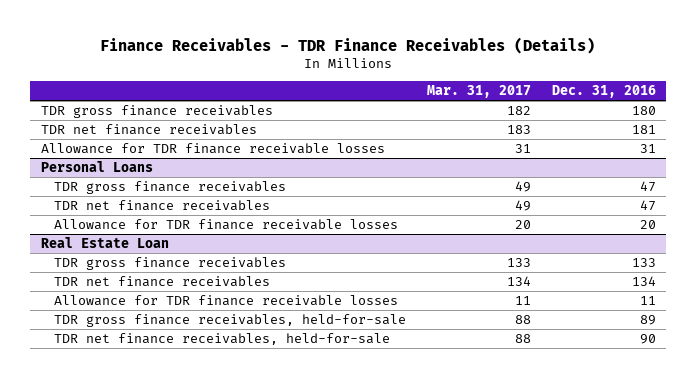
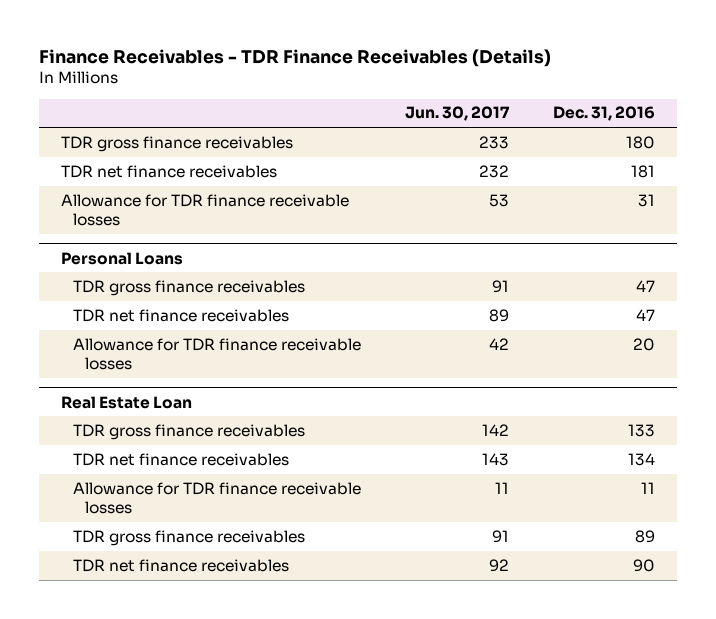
[427,85,532,99] Mar. 31, 2017 -> none
none -> [405,106,511,122] Jun. 30, 2017
[54,314,407,328] TDR gross finance receivables, held-for-sale -> [72,529,305,546] TDR gross finance receivables
[54,333,391,346] TDR net finance receivables, held-for-sale -> [72,558,289,572] TDR net finance receivables

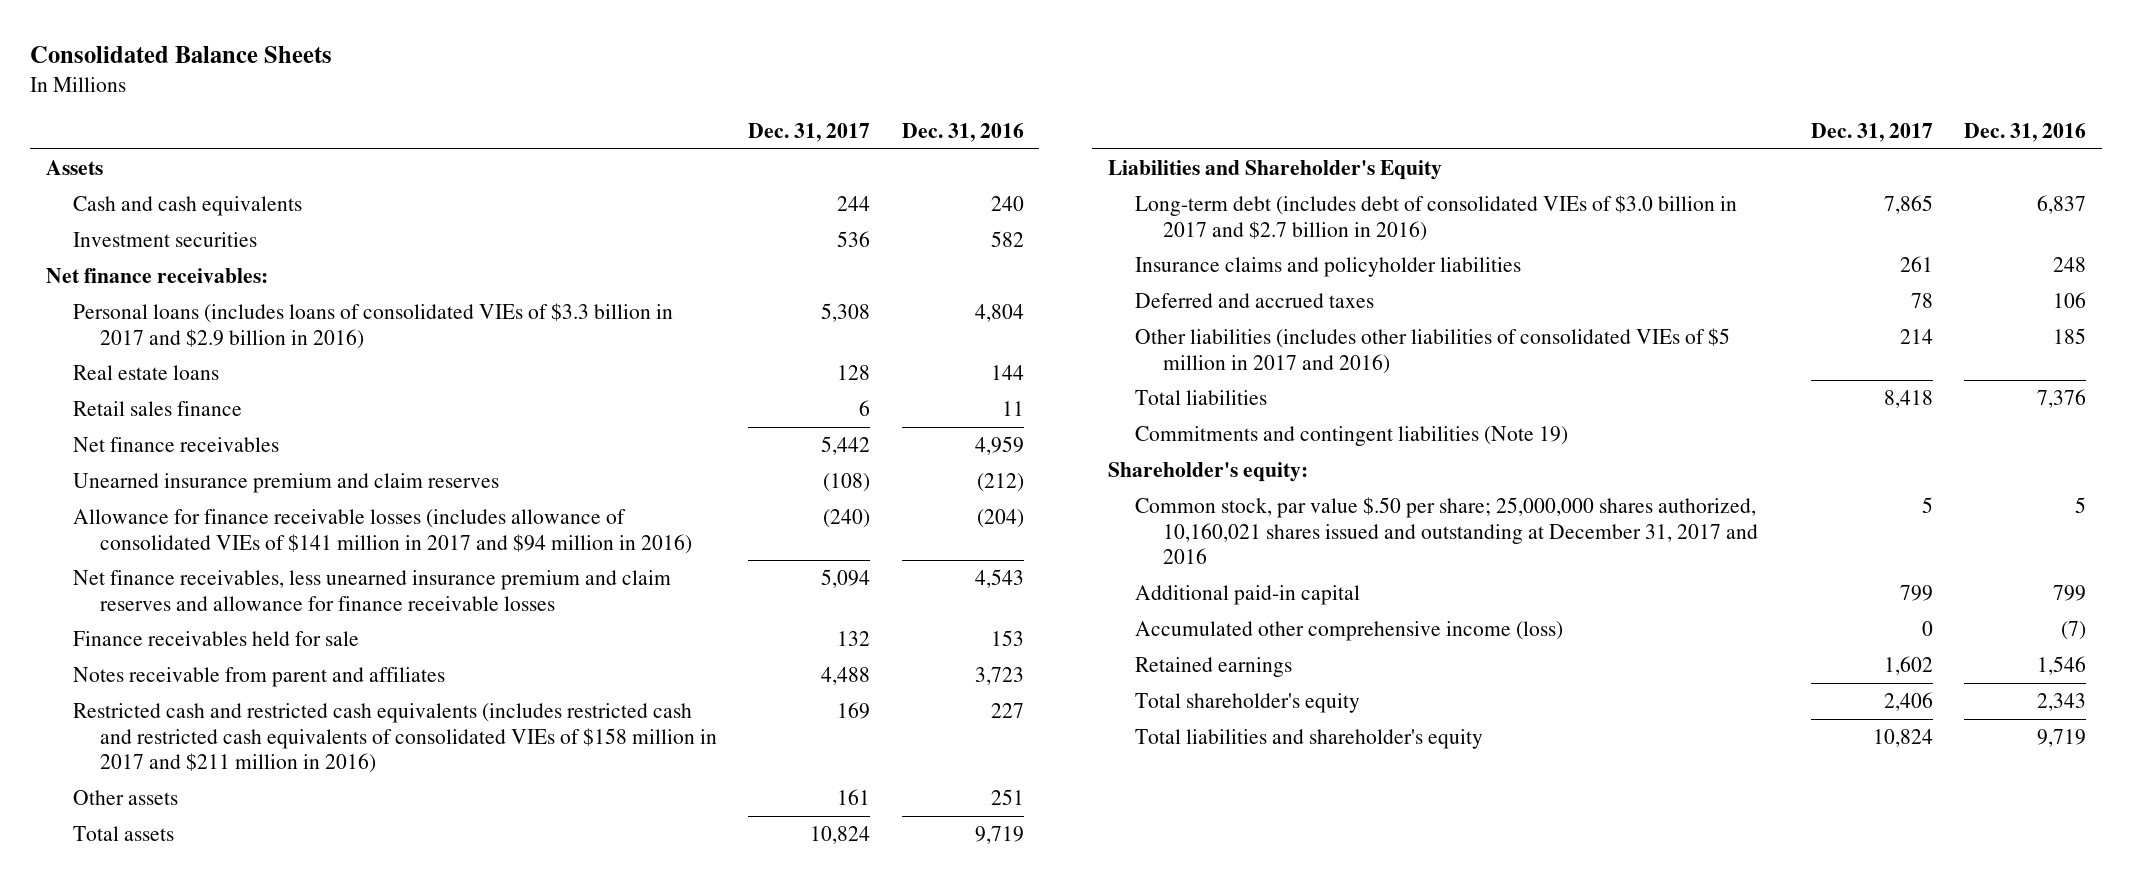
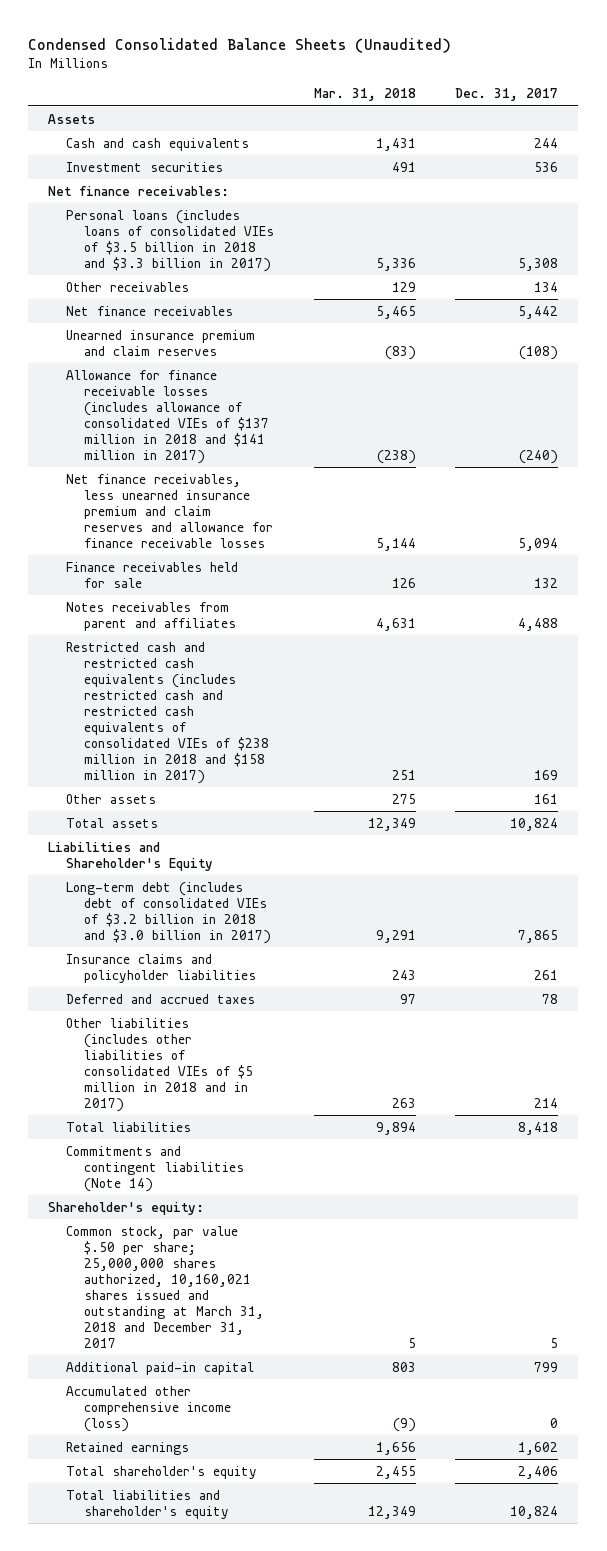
[29,45,332,63] Consolidated Balance Sheets -> [28,37,452,53] Condensed Consolidated Balance Sheets (Unaudited)
[901,122,1024,142] Dec. 31, 2016 -> none
none -> [313,88,416,102] Mar. 31, 2018
[72,364,219,380] Real estate loans -> none
[72,400,242,416] Retail sales finance -> none
[72,302,673,349] Personal loans (includes loans of consolidated VIEs of $3.3 billion in 2017 and $2.9 billion in 2016) -> [66,209,274,272] Personal loans (includes loans of consolidated VIEs of $3.5 billion in 2018 and $3.3 billion in 2017)
none -> [66,281,190,292] Other receivables
[72,508,693,554] Allowance for finance receivable losses (includes allowance of consolidated VIEs of $141 million in 2017 and $94 million in 2016) -> [66,369,269,464] Allowance for finance receivable losses (includes allowance of consolidated VIEs of $137 million in 2018 and $141 million in 2017)
[72,666,445,687] Notes receivable from parent and affiliates -> [66,601,236,631] Notes receivables from parent and affiliates
[72,702,718,774] Restricted cash and restricted cash equivalents (includes restricted cash and restricted cash equivalents of consolidated VIEs of $158 million in 2017 and $211 million in 2016) -> [66,641,269,784] Restricted cash and restricted cash equivalents (includes restricted cash and restricted cash equivalents of consolidated VIEs of $238 million in 2018 and $158 million in 2017)
[1135,194,1738,241] Long-term debt (includes debt of consolidated VIEs of $3.0 billion in 2017 and $2.7 billion in 2016) -> [66,881,271,944] Long-term debt (includes debt of consolidated VIEs of $3.2 billion in 2018 and $3.0 billion in 2017)
[1135,327,1731,374] Other liabilities (includes other liabilities of consolidated VIEs of $5 million in 2017 and 2016) -> [66,1017,253,1112] Other liabilities (includes other liabilities of consolidated VIEs of $5 million in 2018 and in 2017)
[1135,425,1569,446] Commitments and contingent liabilities (Note 19) -> [66,1145,244,1192] Commitments and contingent liabilities (Note 14)
[1135,496,1758,565] Common stock, par value $.50 per share; 25,000,000 shares authorized, 10,160,021 shares issued and outstanding at December 31, 2017 and 2016 -> [66,1225,264,1348] Common stock, par value $.50 per share; 25,000,000 shares authorized, 10,160,021 shares issued and outstanding at March 31, 2018 and December 31, 2017

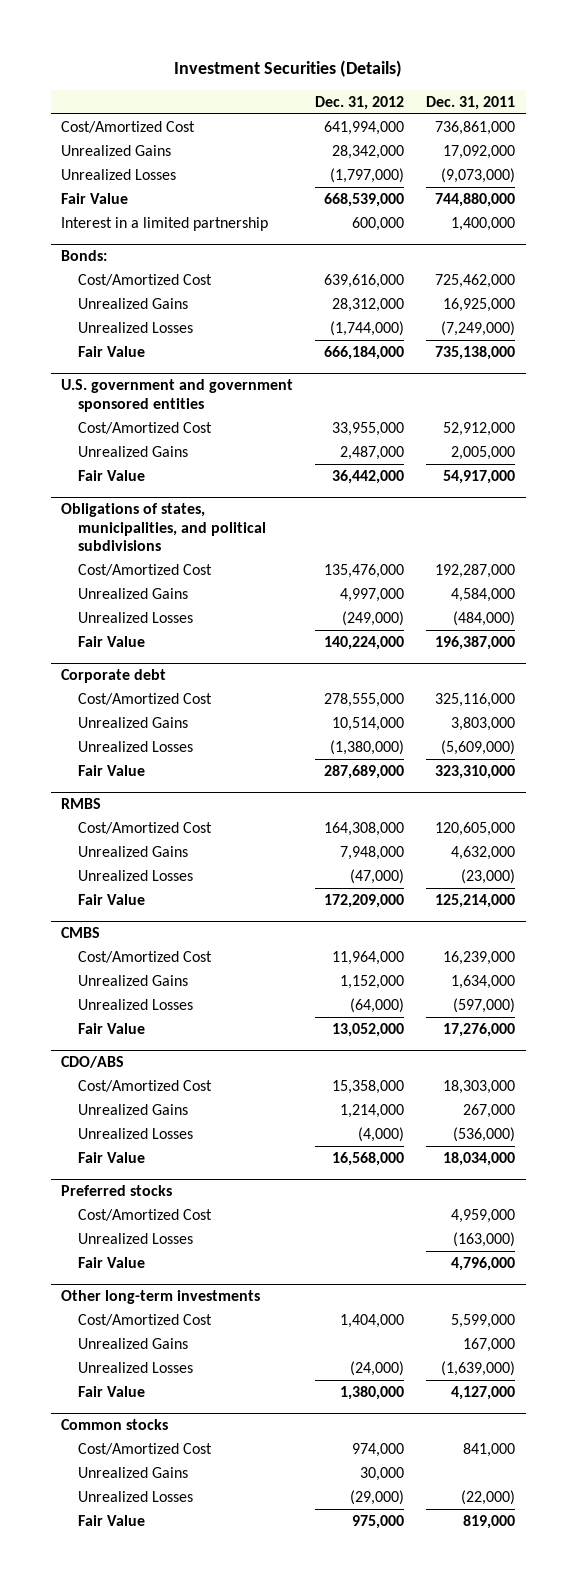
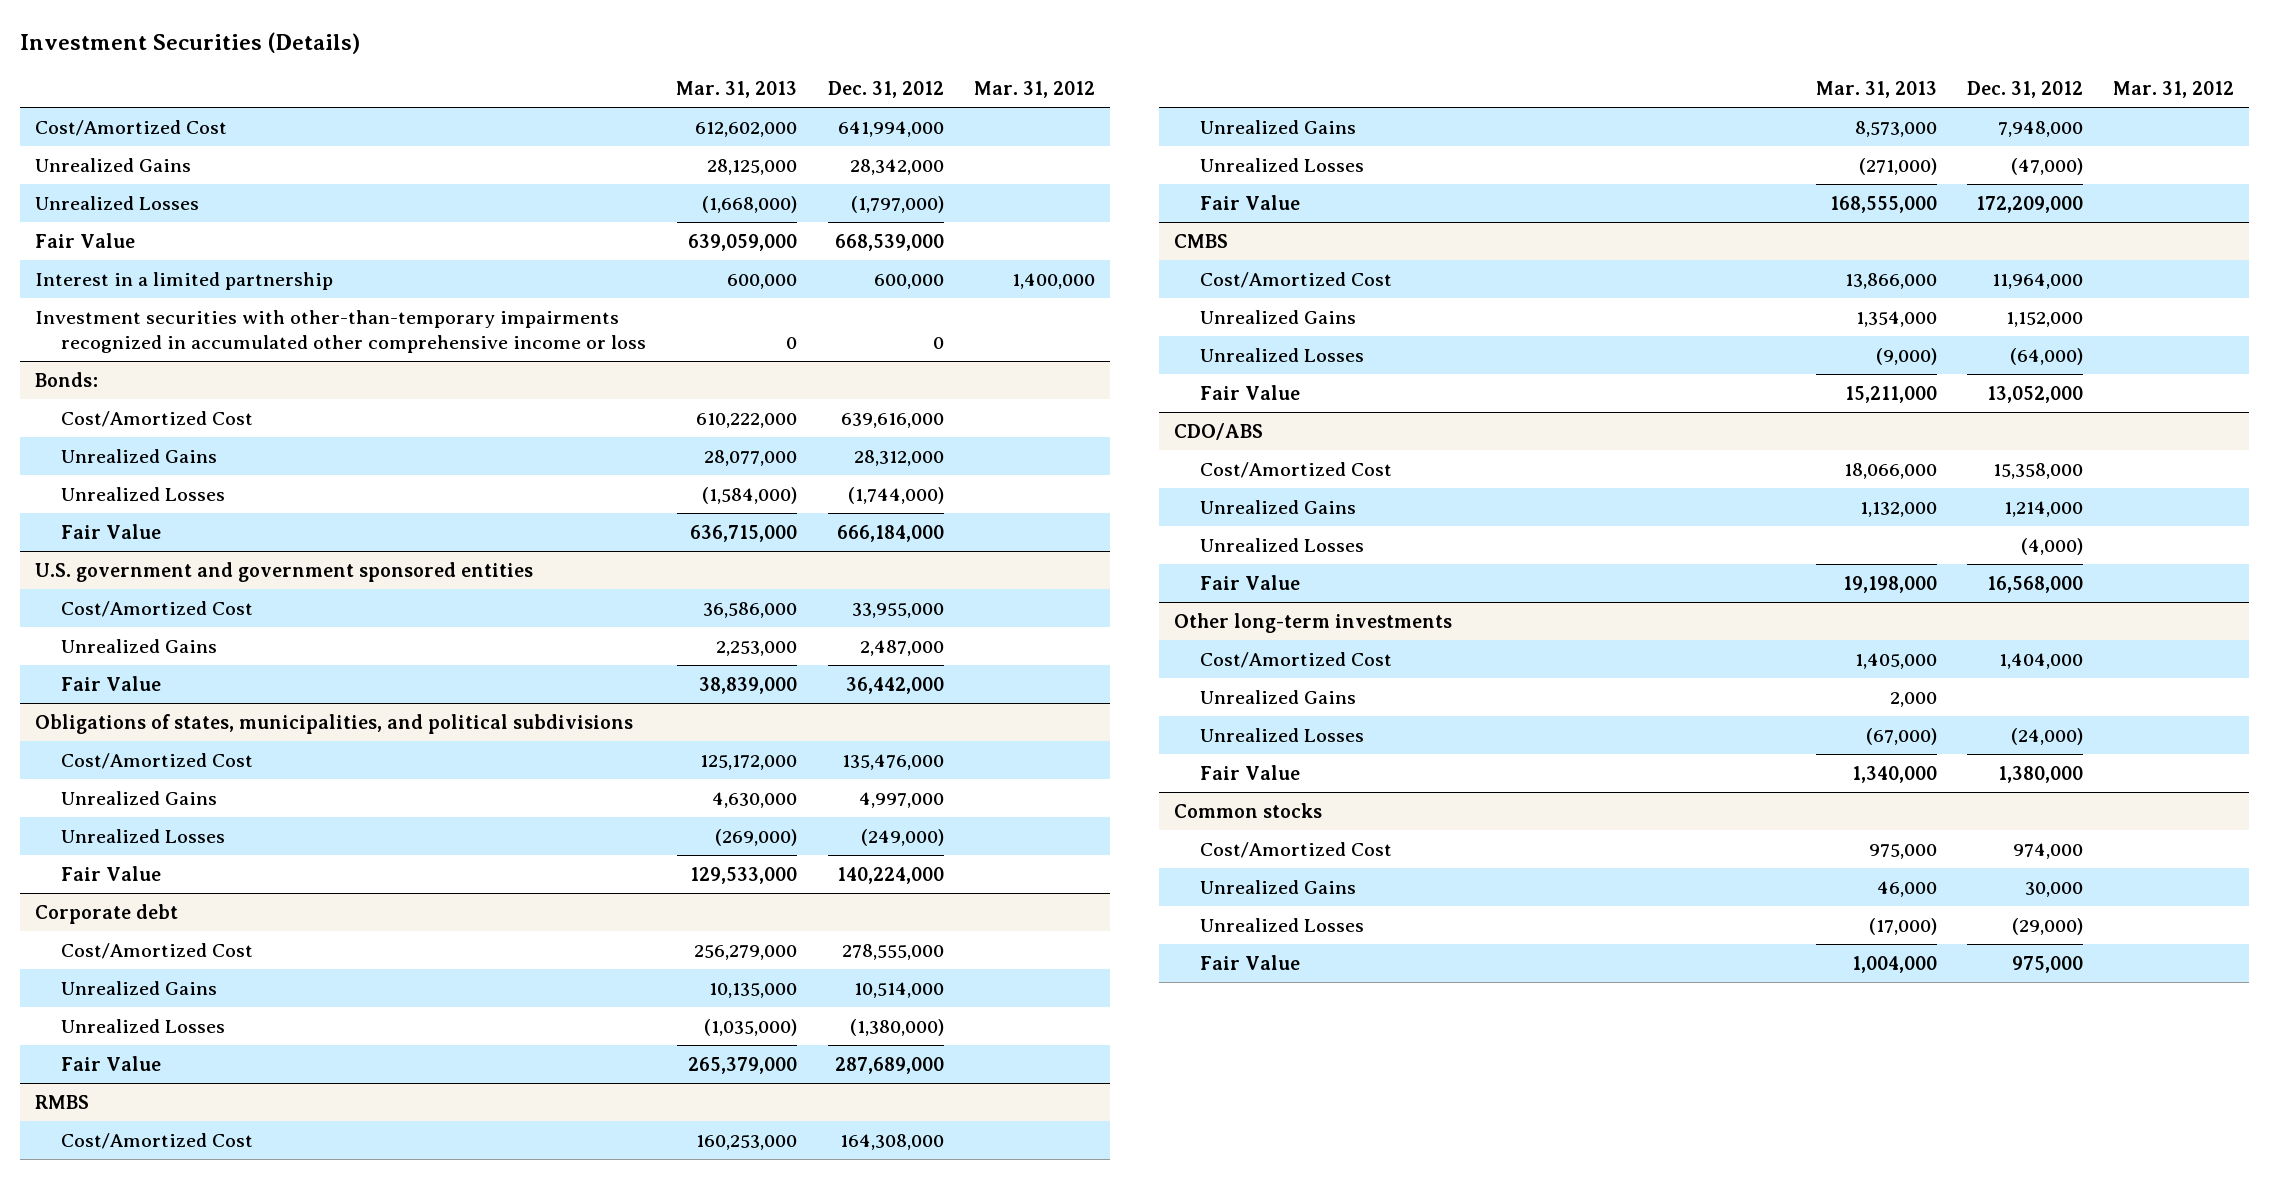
[426,95,516,110] Dec. 31, 2011 -> none
none -> [676,81,798,99] Mar. 31, 2013
none -> [973,81,1095,99] Mar. 31, 2012
none -> [34,309,647,353] Investment securities with other-than-temporary impairments recognized in accumulated other comprehensive income or loss
[61,1185,173,1197] Preferred stocks -> none
[77,1209,212,1222] Cost/Amortized Cost -> none
[77,1233,193,1245] Unrealized Losses -> none
[77,1257,145,1269] Fair Value -> none

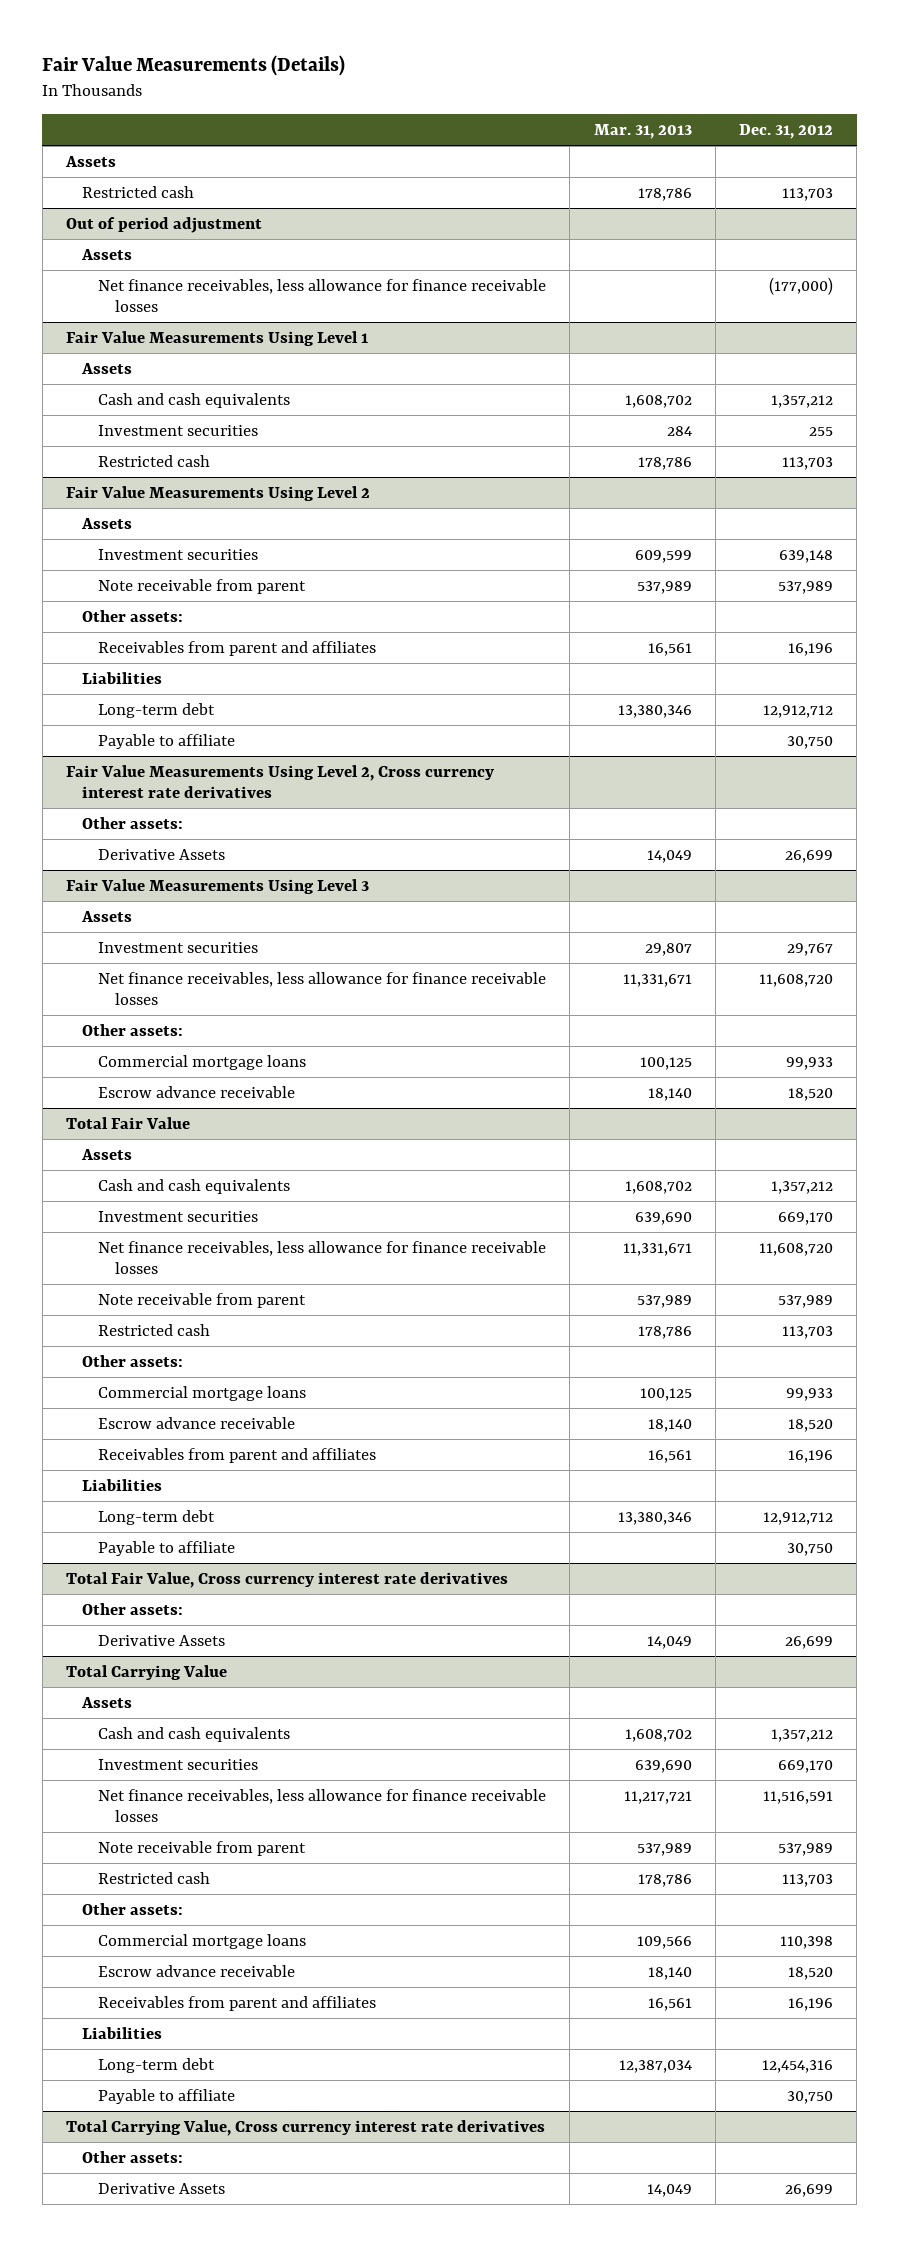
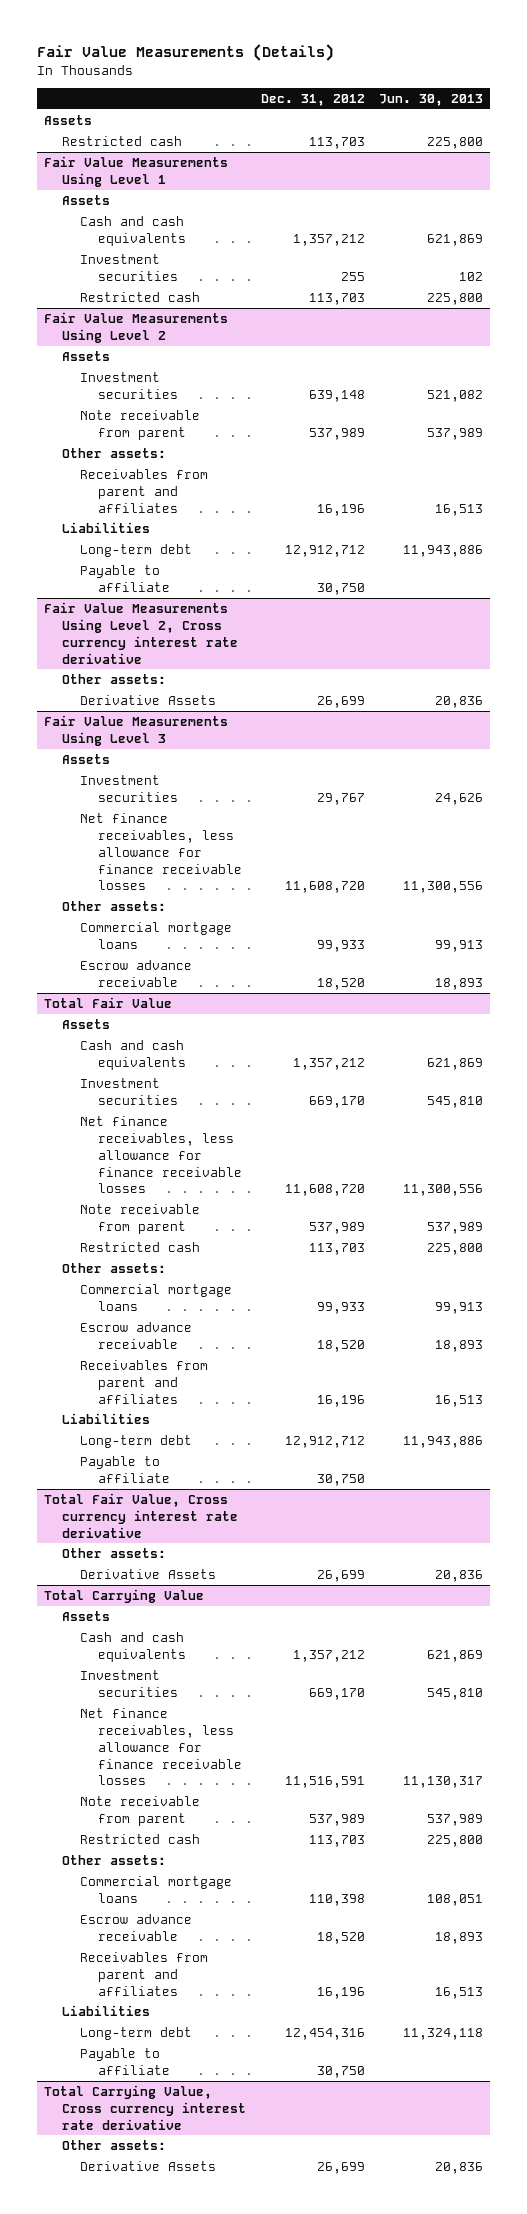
[593,124,692,140] Mar. 31, 2013 -> none
none -> [379,93,484,106] Jun. 30, 2013
[65,216,262,233] Out of period adjustment -> none
[81,248,133,260] Assets -> none
[98,278,547,313] Net finance receivables, less allowance for finance receivable losses -> none
[65,764,494,799] Fair Value Measurements Using Level 2, Cross currency interest rate derivatives -> [44,601,239,664] Fair Value Measurements Using Level 2, Cross currency interest rate derivative
[65,1571,508,1588] Total Fair Value, Cross currency interest rate derivatives -> [44,1492,239,1538] Total Fair Value, Cross currency interest rate derivative
[65,2119,545,2136] Total Carrying Value, Cross currency interest rate derivatives -> [44,2084,247,2130] Total Carrying Value, Cross currency interest rate derivative

